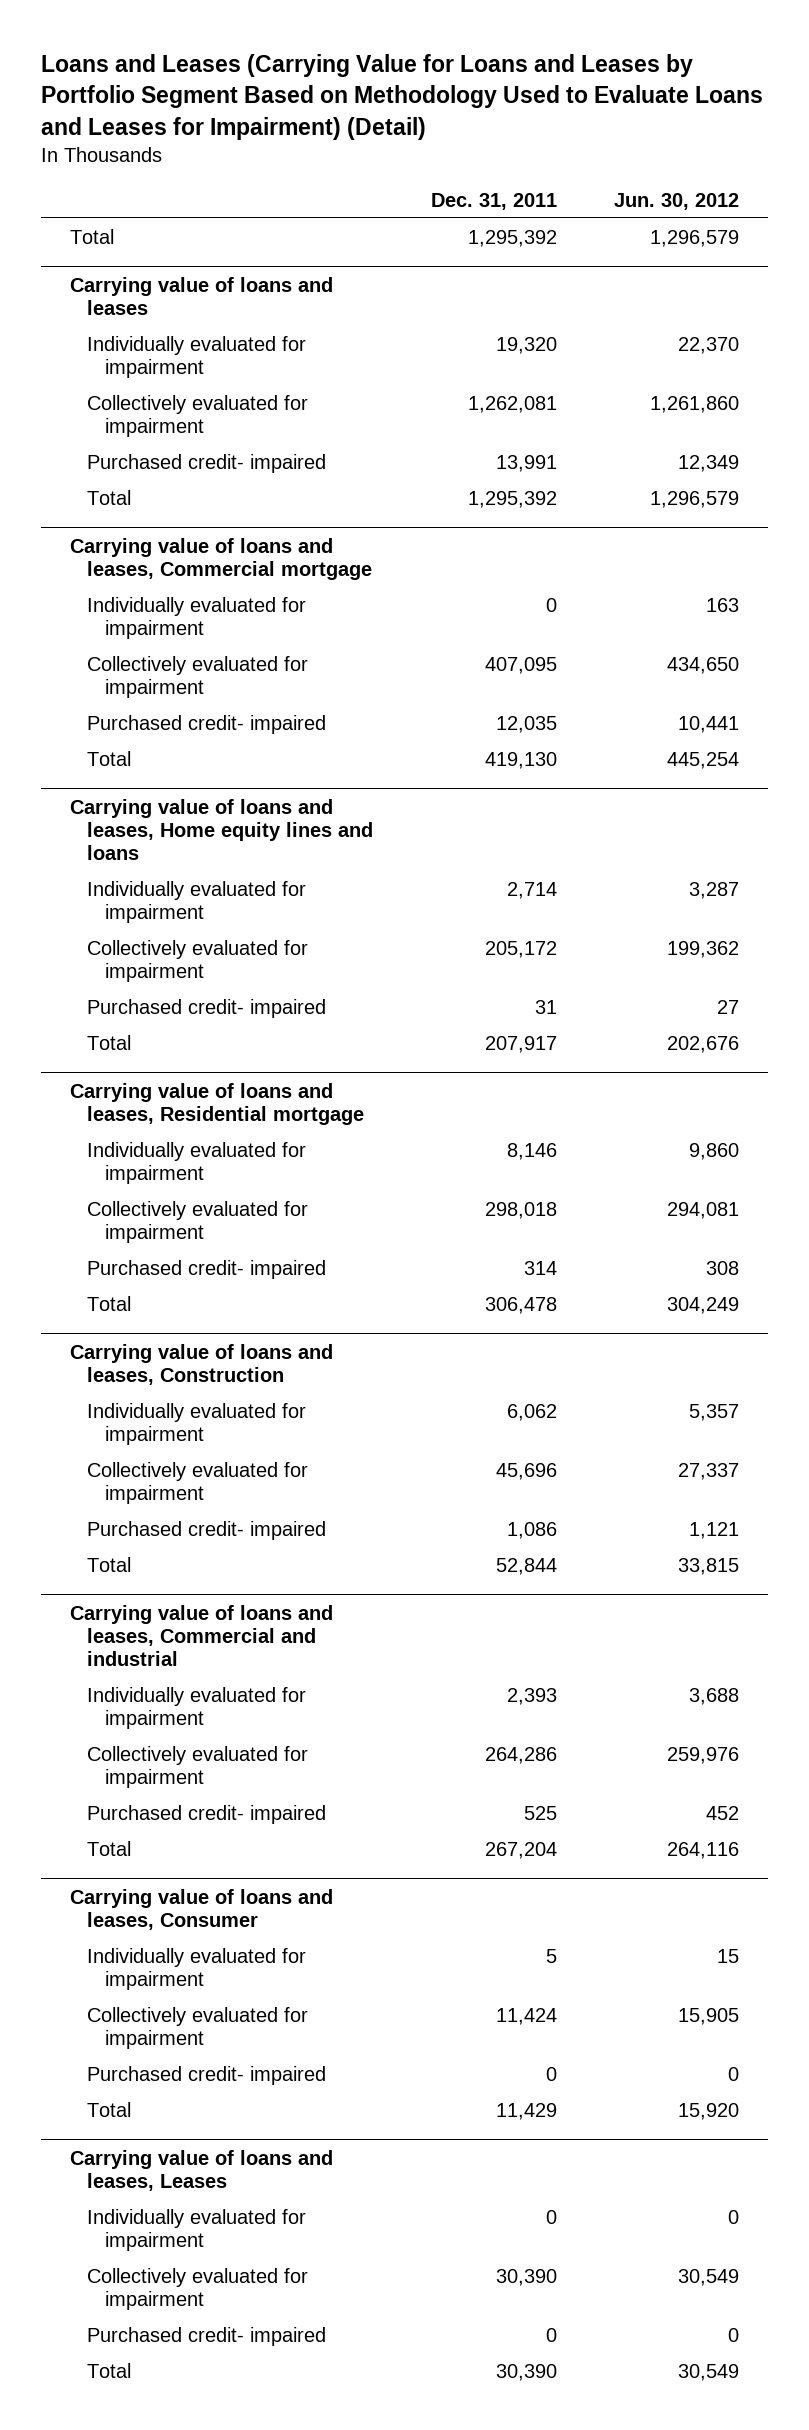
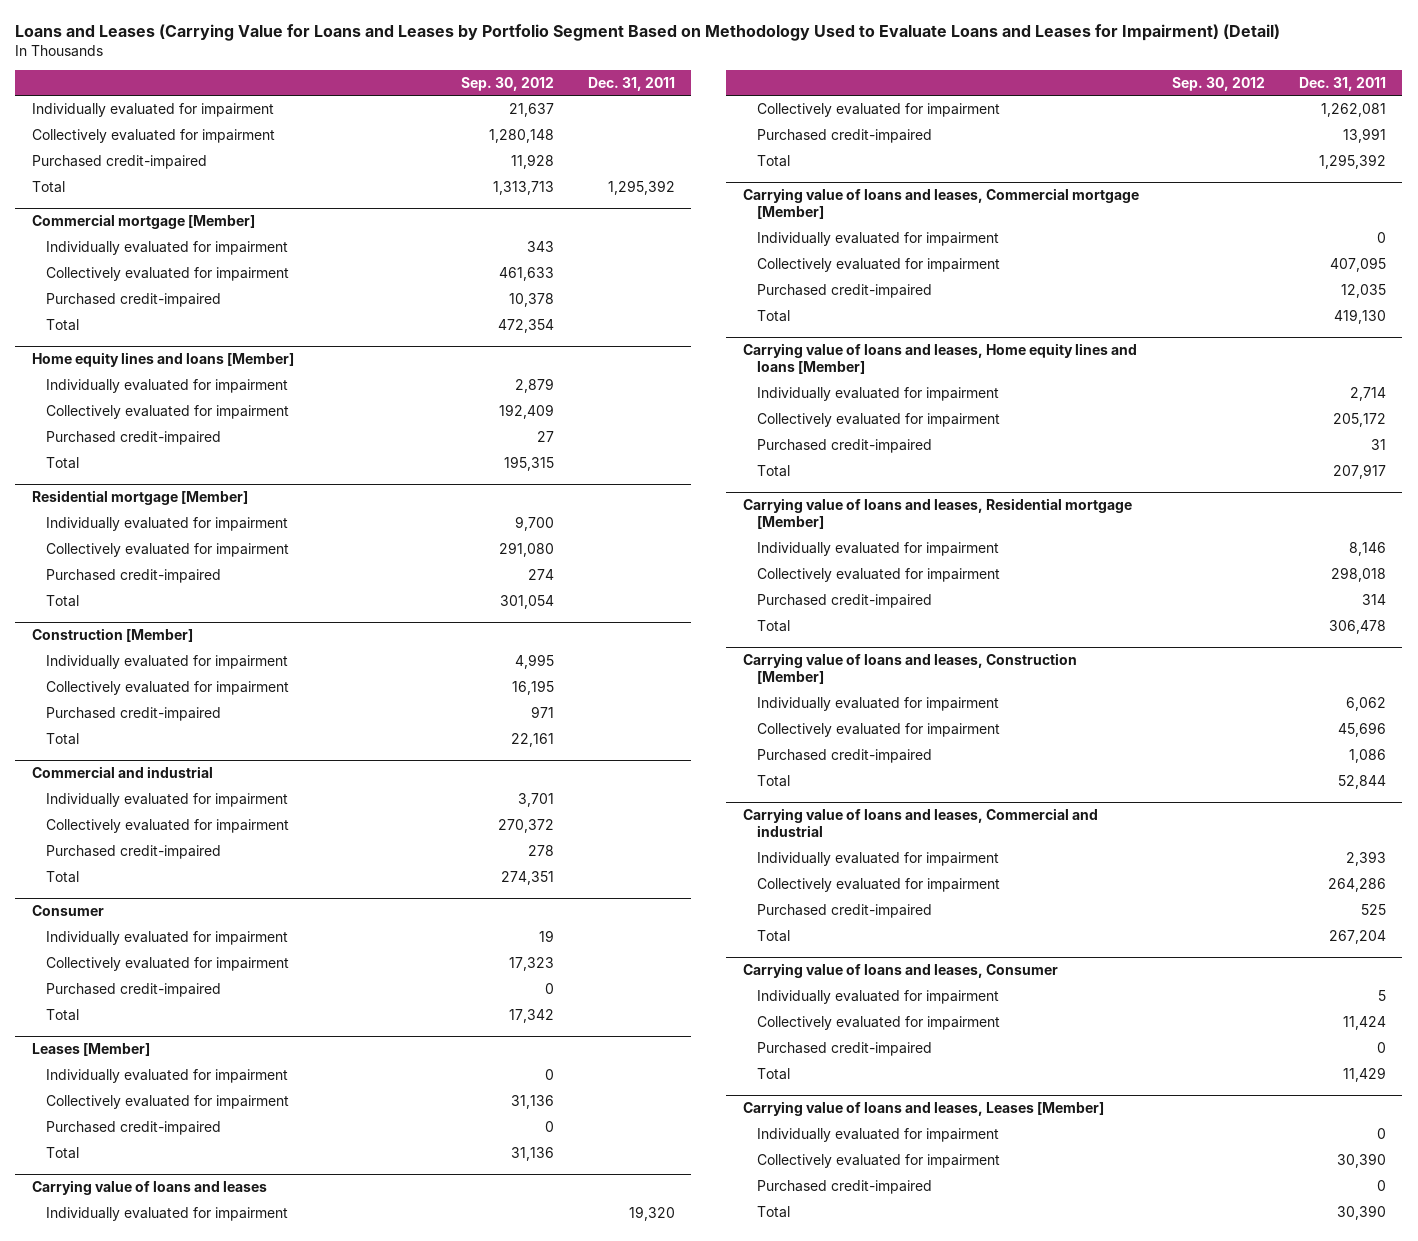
[614,192,740,210] Jun. 30, 2012 -> none
none -> [461,76,555,91] Sep. 30, 2012
none -> [32,102,275,117] Individually evaluated for impairment
none -> [32,128,276,143] Collectively evaluated for impairment
none -> [32,154,208,169] Purchased credit-impaired
none -> [32,214,256,230] Commercial mortgage [Member]
none -> [45,240,288,255] Individually evaluated for impairment
none -> [45,266,289,281] Collectively evaluated for impairment
none -> [45,292,221,307] Purchased credit-impaired
none -> [45,318,79,331] Total
none -> [32,352,295,368] Home equity lines and loans [Member]
none -> [45,378,288,393] Individually evaluated for impairment
none -> [45,404,289,419] Collectively evaluated for impairment
none -> [45,430,221,445] Purchased credit-impaired
none -> [45,456,79,469] Total
none -> [32,490,249,506] Residential mortgage [Member]
none -> [45,516,288,531] Individually evaluated for impairment
none -> [45,542,289,557] Collectively evaluated for impairment
none -> [45,568,221,583] Purchased credit-impaired
none -> [45,594,79,607] Total
none -> [32,628,194,643] Construction [Member]
none -> [45,654,288,669] Individually evaluated for impairment
none -> [45,680,289,695] Collectively evaluated for impairment
none -> [45,706,221,721] Purchased credit-impaired
none -> [45,732,79,745] Total
none -> [32,766,214,779] Commercial and industrial
none -> [45,792,288,807] Individually evaluated for impairment
none -> [45,818,289,833] Collectively evaluated for impairment
none -> [45,844,221,859] Purchased credit-impaired
none -> [45,870,79,883] Total
none -> [32,905,105,917] Consumer
none -> [45,930,288,945] Individually evaluated for impairment
none -> [45,956,289,971] Collectively evaluated for impairment
none -> [45,982,221,997] Purchased credit-impaired
none -> [45,1008,79,1021] Total
none -> [32,1043,151,1057] Leases [Member]
none -> [45,1068,288,1083] Individually evaluated for impairment
none -> [45,1094,289,1109] Collectively evaluated for impairment
none -> [45,1120,221,1135] Purchased credit-impaired
none -> [45,1146,79,1159] Total
[87,453,327,473] Purchased credit- impaired -> [756,128,932,143] Purchased credit-impaired
[69,537,373,580] Carrying value of loans and leases, Commercial mortgage -> [742,188,1139,219] Carrying value of loans and leases, Commercial mortgage [Member]
[87,714,327,734] Purchased credit- impaired -> [756,283,932,298] Purchased credit-impaired
[69,798,374,860] Carrying value of loans and leases, Home equity lines and loans -> [742,343,1137,374] Carrying value of loans and leases, Home equity lines and loans [Member]
[87,998,327,1018] Purchased credit- impaired -> [756,438,932,453] Purchased credit-impaired
[69,1082,365,1125] Carrying value of loans and leases, Residential mortgage -> [742,498,1132,529] Carrying value of loans and leases, Residential mortgage [Member]
[87,1259,327,1279] Purchased credit- impaired -> [756,593,932,608] Purchased credit-impaired
[69,1343,333,1385] Carrying value of loans and leases, Construction -> [742,653,1077,684] Carrying value of loans and leases, Construction [Member]
[87,1520,327,1540] Purchased credit- impaired -> [756,748,932,763] Purchased credit-impaired
[87,1804,327,1824] Purchased credit- impaired -> [756,903,932,918] Purchased credit-impaired
[87,2065,327,2085] Purchased credit- impaired -> [756,1041,932,1056] Purchased credit-impaired
[69,2149,333,2191] Carrying value of loans and leases, Leases -> [742,1101,1104,1117] Carrying value of loans and leases, Leases [Member]
[87,2326,327,2346] Purchased credit- impaired -> [756,1179,932,1194] Purchased credit-impaired

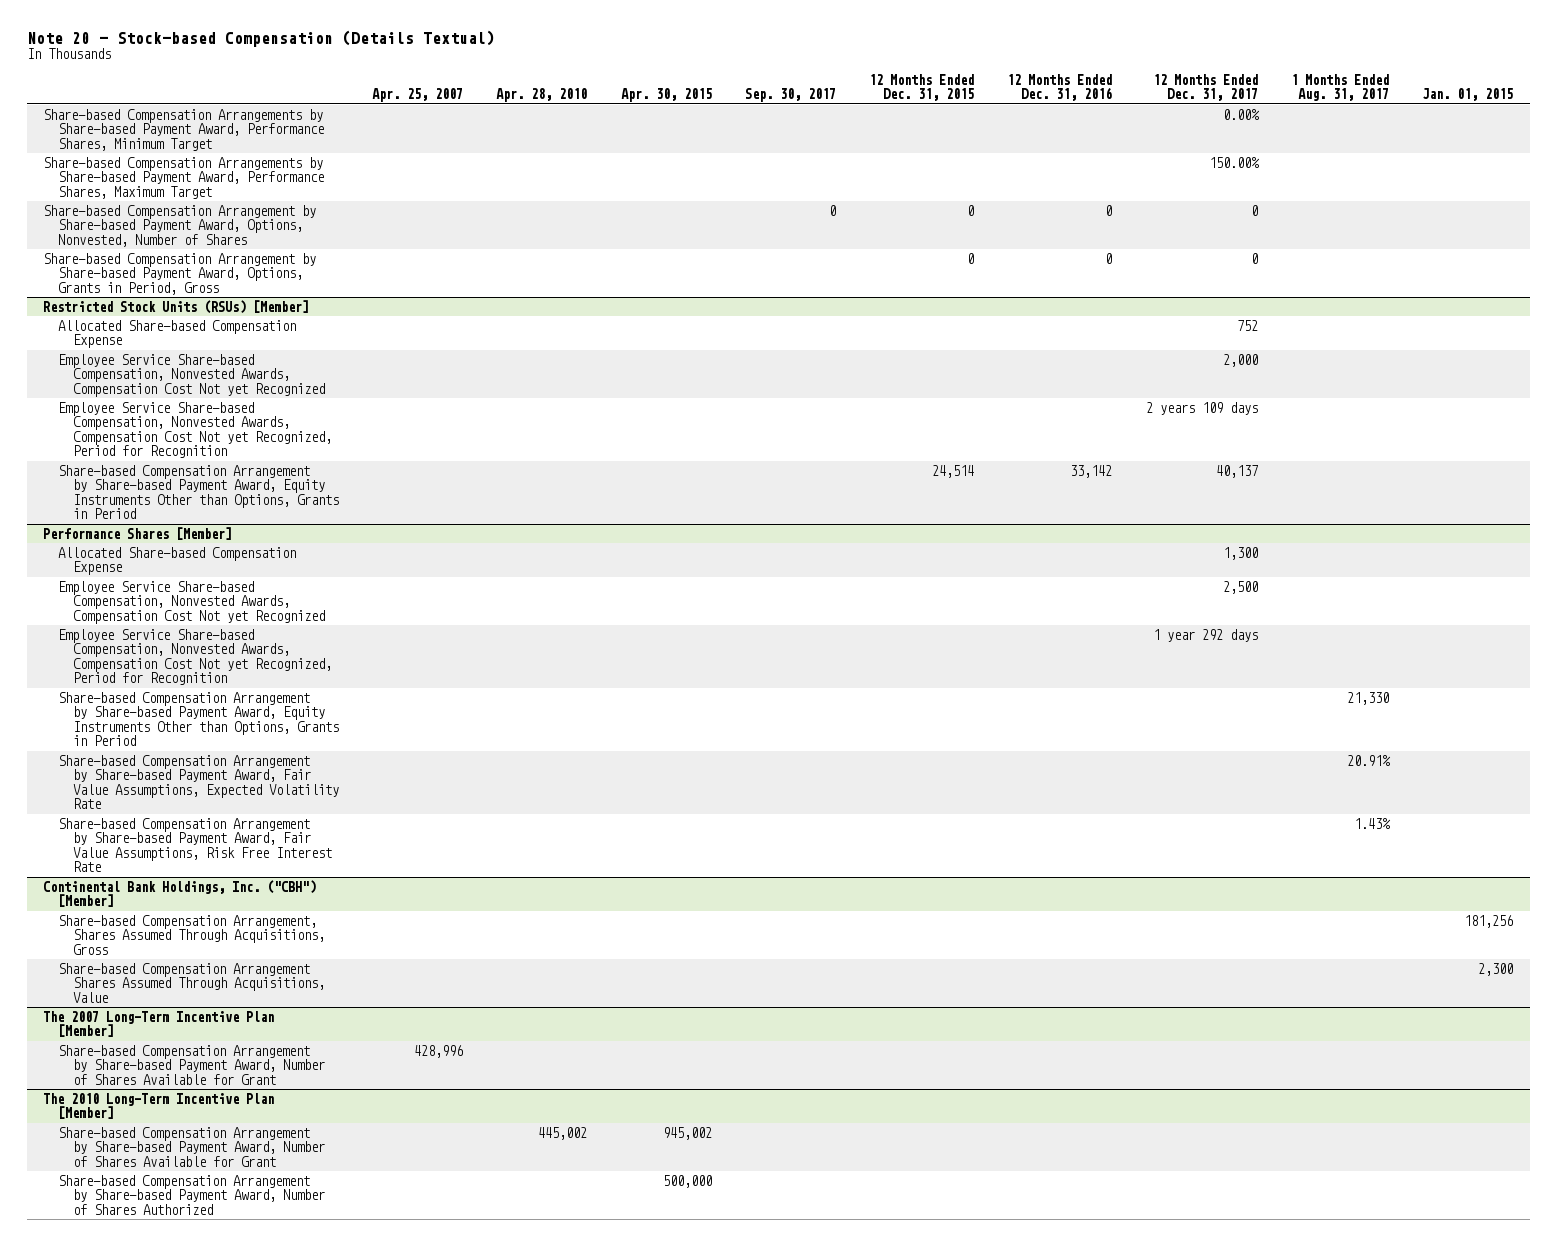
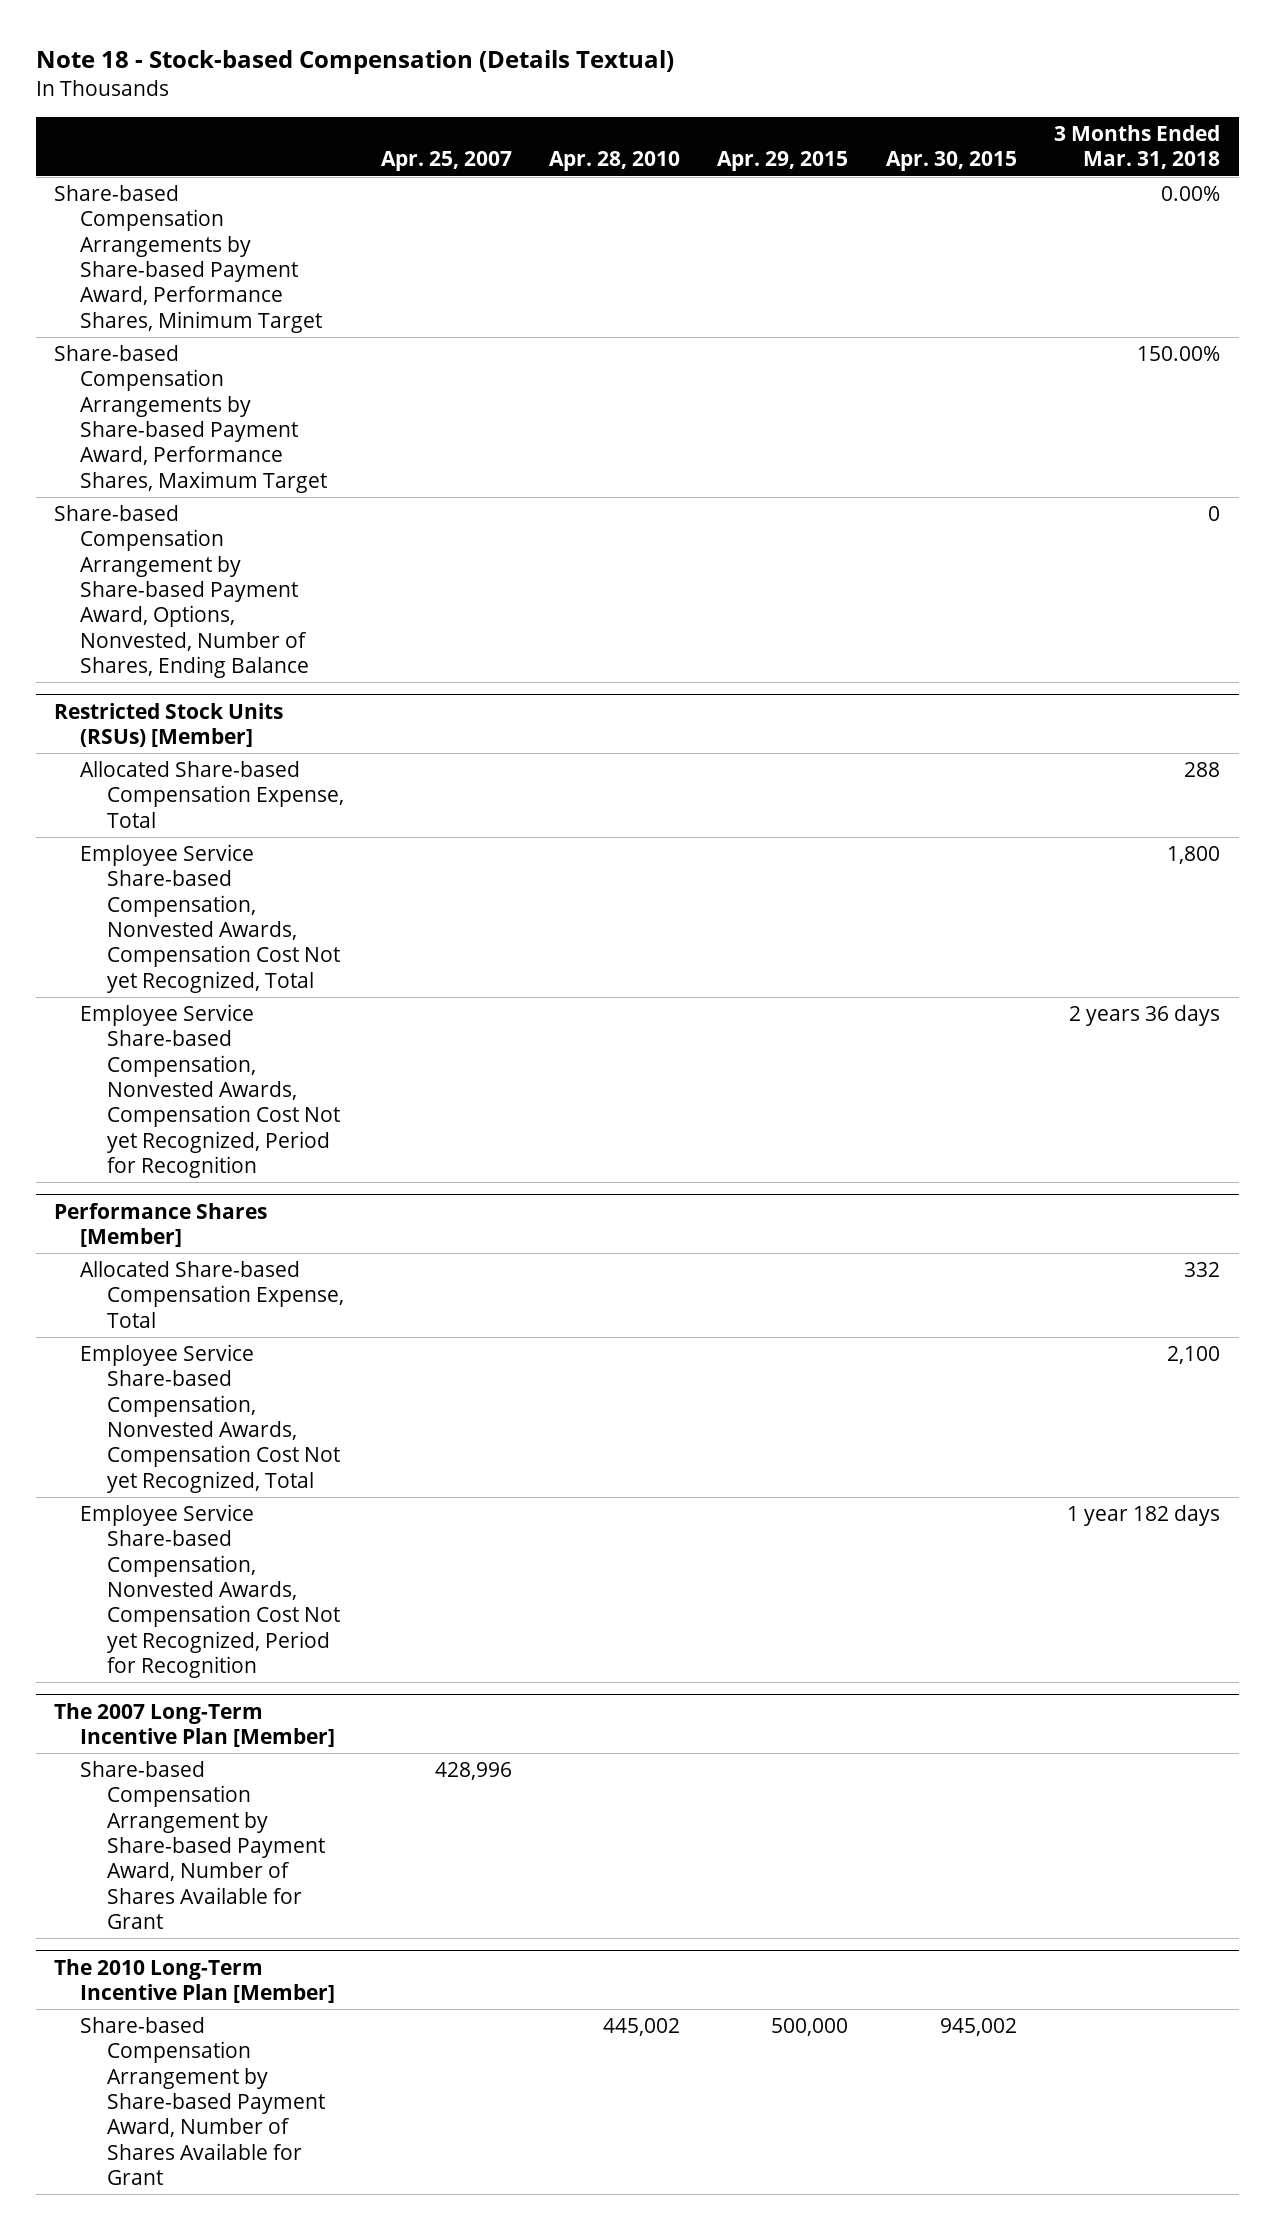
[26,30,495,48] Note 20 - Stock-based Compensation (Details Textual) -> [35,49,674,74] Note 18 - Stock-based Compensation (Details Textual)
[744,88,836,103] Sep. 30, 2017 -> none
[869,73,975,102] 12 Months Ended Dec. 31, 2015 -> none
[1007,73,1113,102] 12 Months Ended Dec. 31, 2016 -> none
[1152,73,1258,102] 12 Months Ended Dec. 31, 2017 -> none
[1290,73,1389,102] 1 Months Ended Aug. 31, 2017 -> none
[1422,88,1514,102] Jan. 01, 2015 -> none
none -> [717,151,849,172] Apr. 29, 2015
none -> [1053,124,1220,170] 3 Months Ended Mar. 31, 2018
[43,252,317,295] Share-based Compensation Arrangement by Share-based Payment Award, Options, Grants in Period, Gross -> none
[43,204,317,247] Share-based Compensation Arrangement by Share-based Payment Award, Options, Nonvested, Number of Shares -> [54,505,310,679] Share-based Compensation Arrangement by Share-based Payment Award, Options, Nonvested, Number of Shares, Ending Balance
[58,319,297,349] Allocated Share-based Compensation Expense -> [80,761,344,828] Allocated Share-based Compensation Expense, Total
[58,353,325,397] Employee Service Share-based Compensation, Nonvested Awards, Compensation Cost Not yet Recognized -> [80,844,340,993] Employee Service Share-based Compensation, Nonvested Awards, Compensation Cost Not yet Recognized, Total
[58,464,339,520] Share-based Compensation Arrangement by Share-based Payment Award, Equity Instruments Other than Options, Grants in Period -> none
[58,546,297,576] Allocated Share-based Compensation Expense -> [80,1261,344,1328] Allocated Share-based Compensation Expense, Total
[58,580,325,624] Employee Service Share-based Compensation, Nonvested Awards, Compensation Cost Not yet Recognized -> [80,1344,340,1493] Employee Service Share-based Compensation, Nonvested Awards, Compensation Cost Not yet Recognized, Total
[58,691,339,747] Share-based Compensation Arrangement by Share-based Payment Award, Equity Instruments Other than Options, Grants in Period -> none
[58,754,339,810] Share-based Compensation Arrangement by Share-based Payment Award, Fair Value Assumptions, Expected Volatility Rate -> none
[58,817,332,873] Share-based Compensation Arrangement by Share-based Payment Award, Fair Value Assumptions, Risk Free Interest Rate -> none
[43,879,317,908] Continental Bank Holdings, Inc. ("CBH") [Member] -> none
[58,914,325,955] Share-based Compensation Arrangement, Shares Assumed Through Acquisitions, Gross -> none
[58,962,325,1003] Share-based Compensation Arrangement Shares Assumed Through Acquisitions, Value -> none
[58,1174,325,1215] Share-based Compensation Arrangement by Share-based Payment Award, Number of Shares Authorized -> none

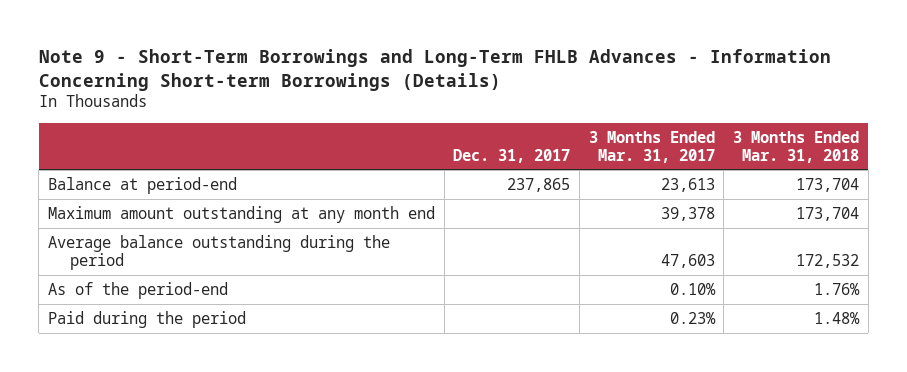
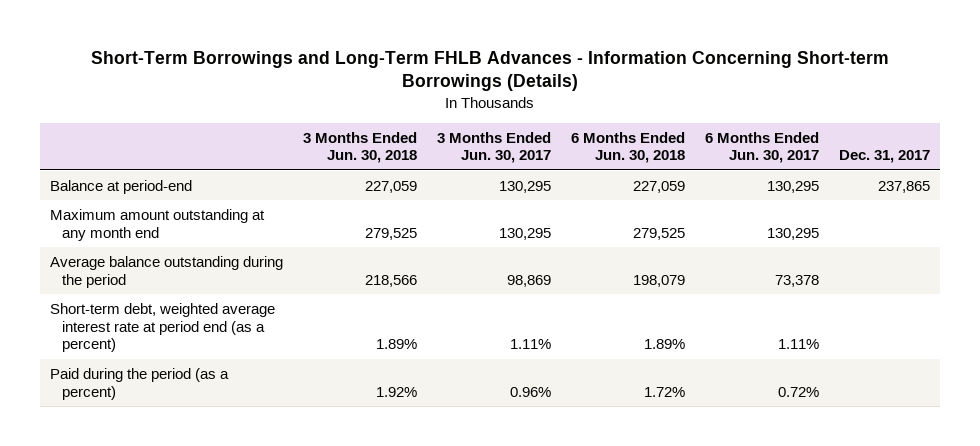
[38,48,831,91] Note 9 - Short-Term Borrowings and Long-Term FHLB Advances - Information Concerning Short-term Borrowings (Details) -> [90,50,889,92] Short-Term Borrowings and Long-Term FHLB Advances - Information Concerning Short-term Borrowings (Details)
[588,130,715,163] 3 Months Ended Mar. 31, 2017 -> none
[733,130,860,163] 3 Months Ended Mar. 31, 2018 -> none
none -> [303,131,418,164] 3 Months Ended Jun. 30, 2018
none -> [437,131,552,164] 3 Months Ended Jun. 30, 2017
none -> [570,131,685,164] 6 Months Ended Jun. 30, 2018
none -> [704,131,819,164] 6 Months Ended Jun. 30, 2017
[48,281,229,299] As of the period-end -> [50,302,276,353] Short-term debt, weighted average interest rate at period end (as a percent)
[48,310,247,328] Paid during the period -> [50,367,230,400] Paid during the period (as a percent)

